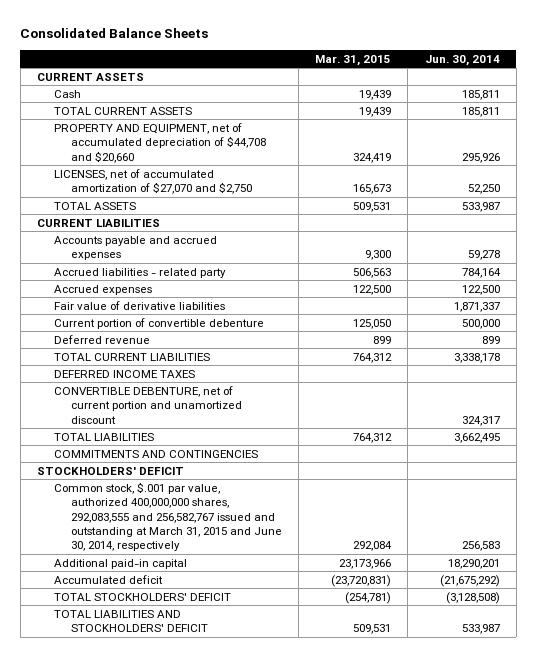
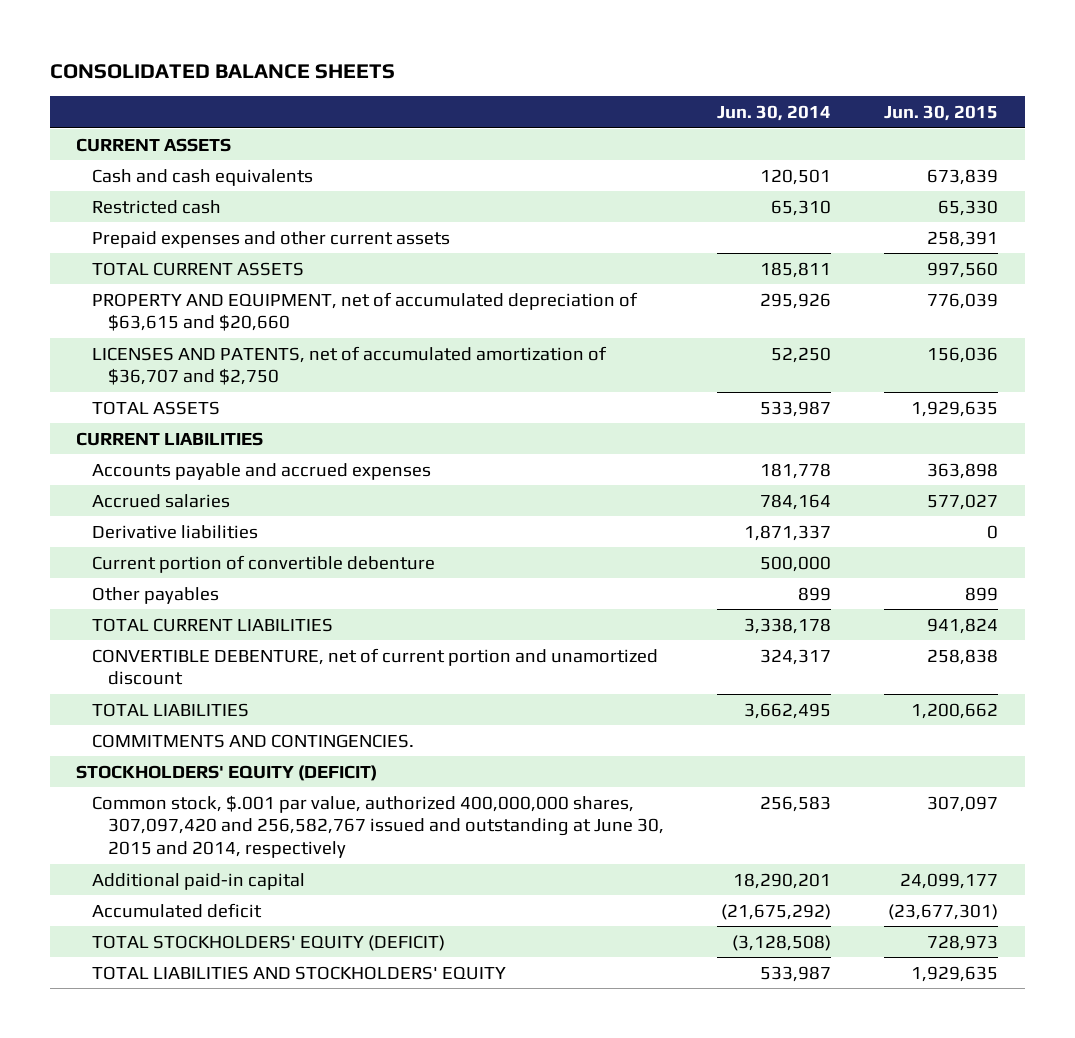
[20,28,209,39] Consolidated Balance Sheets -> [49,64,395,80] CONSOLIDATED BALANCE SHEETS
[315,54,392,66] Mar. 31, 2015 -> none
none -> [884,104,999,121] Jun. 30, 2015
[54,89,82,98] Cash -> [92,168,314,186] Cash and cash equivalents
[461,89,500,100] 185,811 -> [760,168,832,185] 120,501
none -> [92,199,222,214] Restricted cash
none -> [92,230,451,248] Prepaid expenses and other current assets
[54,122,267,163] PROPERTY AND EQUIPMENT, net of accumulated depreciation of $44,708 and $20,660 -> [92,291,639,332] PROPERTY AND EQUIPMENT, net of accumulated depreciation of $63,615 and $20,660
[54,168,253,195] LICENSES, net of accumulated amortization of $27,070 and $2,750 -> [92,345,608,386] LICENSES AND PATENTS, net of accumulated amortization of $36,707 and $2,750
[54,284,153,295] Accrued expenses -> none
[467,250,500,261] 59,278 -> [760,462,832,479] 181,778
[54,267,227,278] Accrued liabilities - related party -> [92,493,231,508] Accrued salaries
[54,300,226,310] Fair value of derivative liabilities -> [92,524,259,539] Derivative liabilities
[54,334,151,344] Deferred revenue -> [92,586,220,604] Other payables
[54,369,196,378] DEFERRED INCOME TAXES -> none
[54,449,259,458] COMMITMENTS AND CONTINGENCIES -> [92,733,415,748] COMMITMENTS AND CONTINGENCIES.
[36,466,184,475] STOCKHOLDERS' DEFICIT -> [76,764,378,781] STOCKHOLDERS' EQUITY (DEFICIT)
[54,481,283,552] Common stock, $.001 par value, authorized 400,000,000 shares, 292,083,555 and 256,582,767 issued and outstanding at March 31, 2015 and June 30, 2014, respectively -> [92,794,664,859] Common stock, $.001 par value, authorized 400,000,000 shares, 307,097,420 and 256,582,767 issued and outstanding at June 30, 2015 and 2014, respectively
[54,592,232,601] TOTAL STOCKHOLDERS' DEFICIT -> [92,934,446,951] TOTAL STOCKHOLDERS' EQUITY (DEFICIT)
[54,609,209,633] TOTAL LIABILITIES AND STOCKHOLDERS' DEFICIT -> [92,965,507,980] TOTAL LIABILITIES AND STOCKHOLDERS' EQUITY

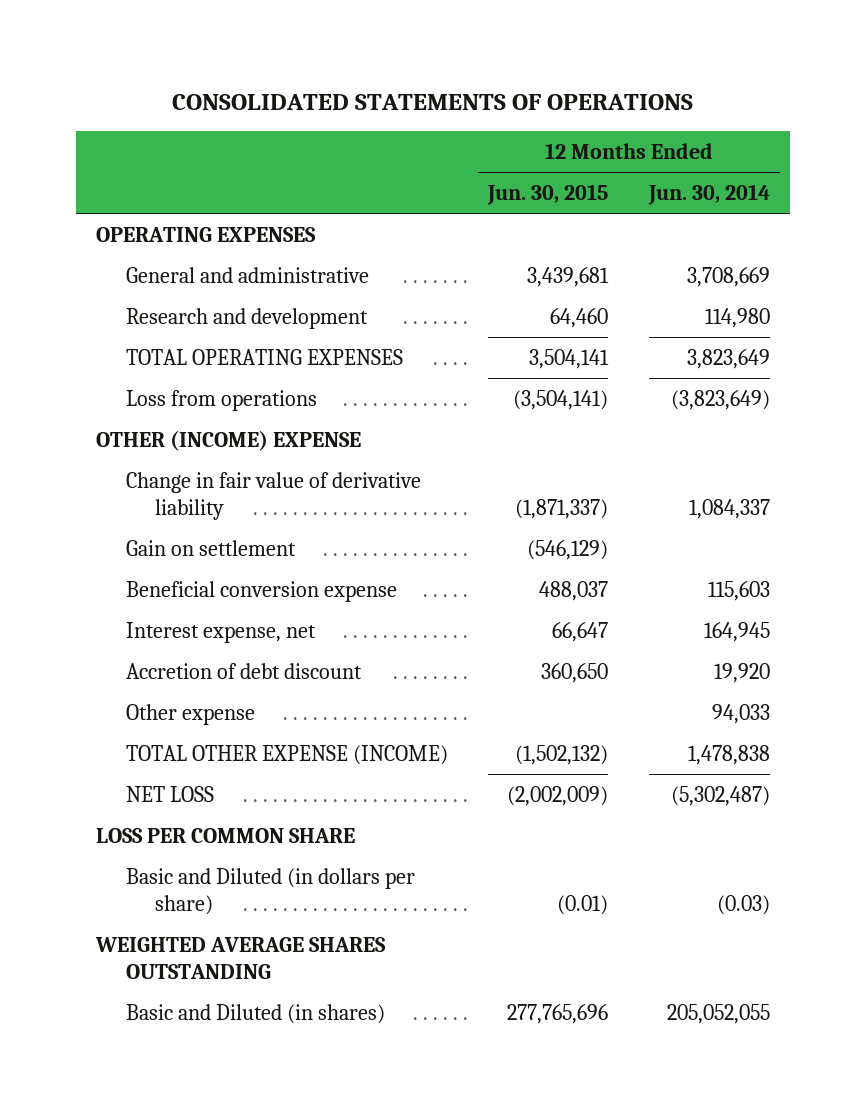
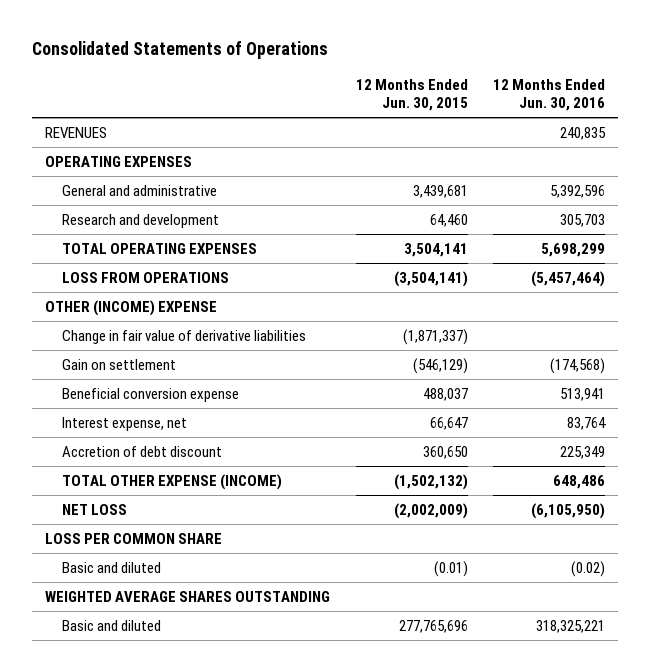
[171,93,693,110] CONSOLIDATED STATEMENTS OF OPERATIONS -> [31,41,328,60] Consolidated Statements of Operations
[647,184,770,206] Jun. 30, 2014 -> none
none -> [493,79,606,112] 12 Months Ended Jun. 30, 2016
none -> [44,126,107,138] REVENUES
[125,389,317,411] Loss from operations -> [62,271,230,283] LOSS FROM OPERATIONS
[125,471,421,521] Change in fair value of derivative liability -> [62,329,307,344] Change in fair value of derivative liabilities
[125,703,255,725] Other expense -> none
[125,867,415,916] Basic and Diluted (in dollars per share) -> [62,561,162,573] Basic and diluted
[125,1003,385,1024] Basic and Diluted (in shares) -> [62,619,162,631] Basic and diluted

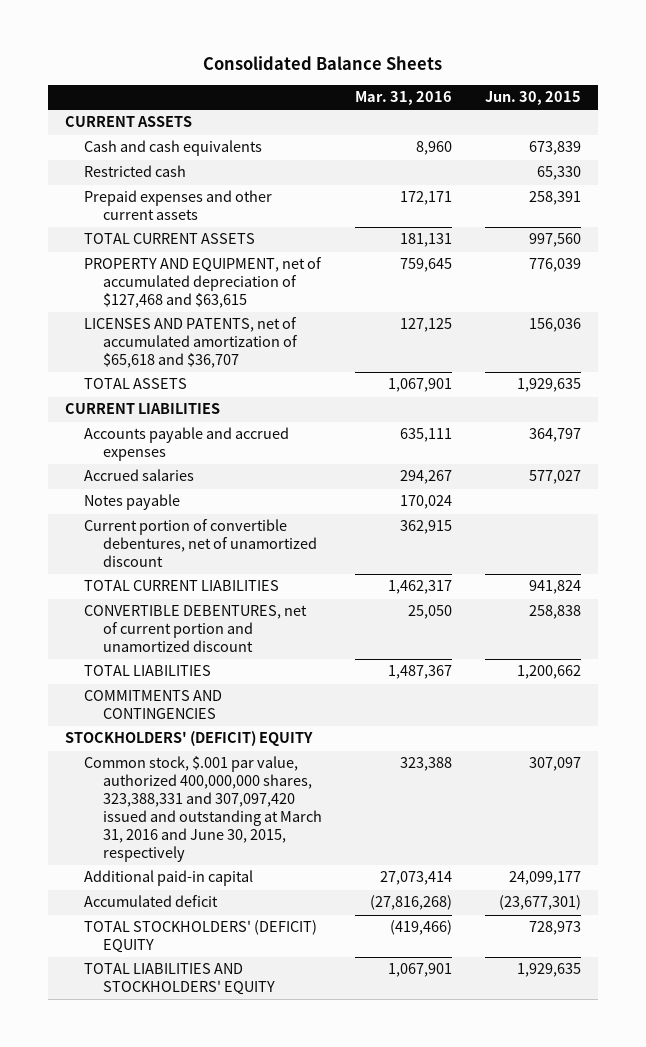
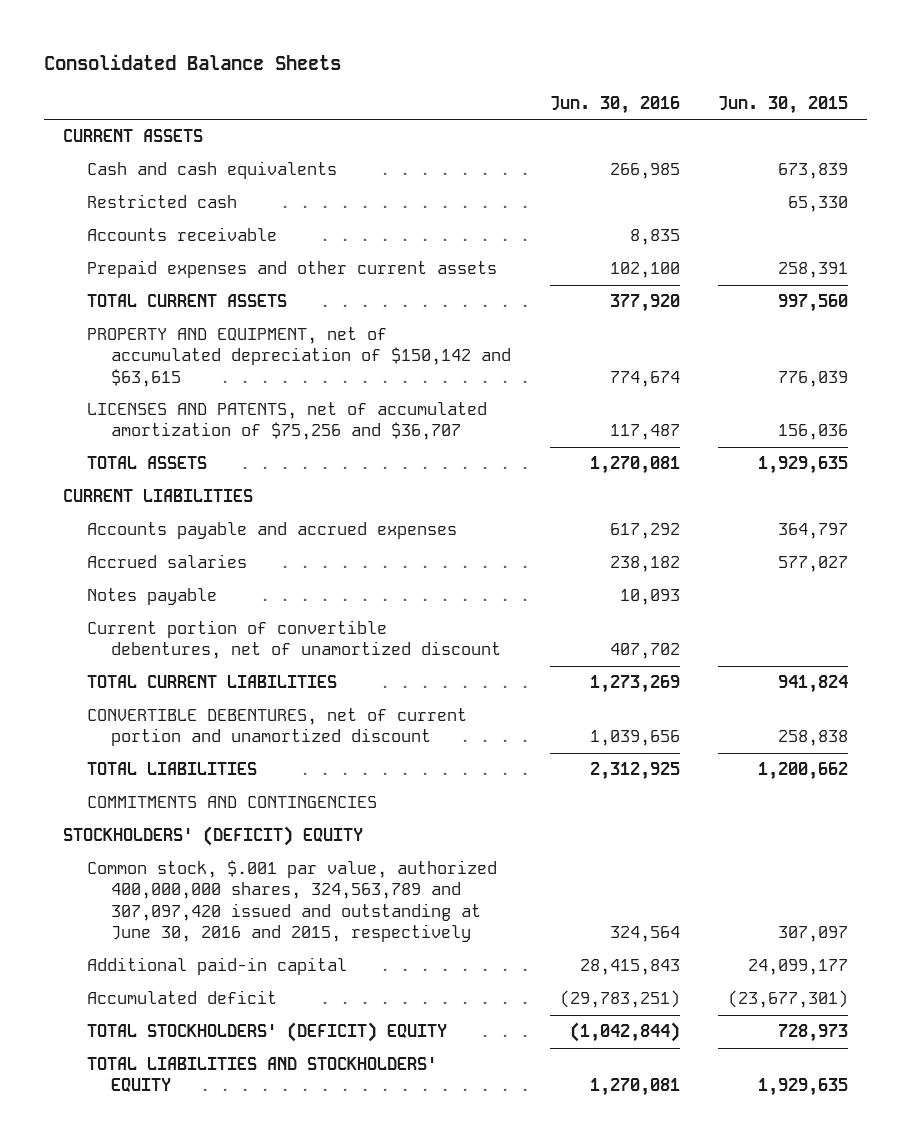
[355,91,453,106] Mar. 31, 2016 -> none
none -> [549,95,680,114] Jun. 30, 2016
none -> [87,227,278,242] Accounts receivable
[83,257,322,309] PROPERTY AND EQUIPMENT, net of accumulated depreciation of $127,468 and $63,615 -> [87,327,512,387] PROPERTY AND EQUIPMENT, net of accumulated depreciation of $150,142 and $63,615
[83,317,298,369] LICENSES AND PATENTS, net of accumulated amortization of $65,618 and $36,707 -> [87,402,488,441] LICENSES AND PATENTS, net of accumulated amortization of $75,256 and $36,707
[83,756,322,862] Common stock, $.001 par value, authorized 400,000,000 shares, 323,388,331 and 307,097,420 issued and outstanding at March 31, 2016 and June 30, 2015, respectively -> [87,860,498,942] Common stock, $.001 par value, authorized 400,000,000 shares, 324,563,789 and 307,097,420 issued and outstanding at June 30, 2016 and 2015, respectively

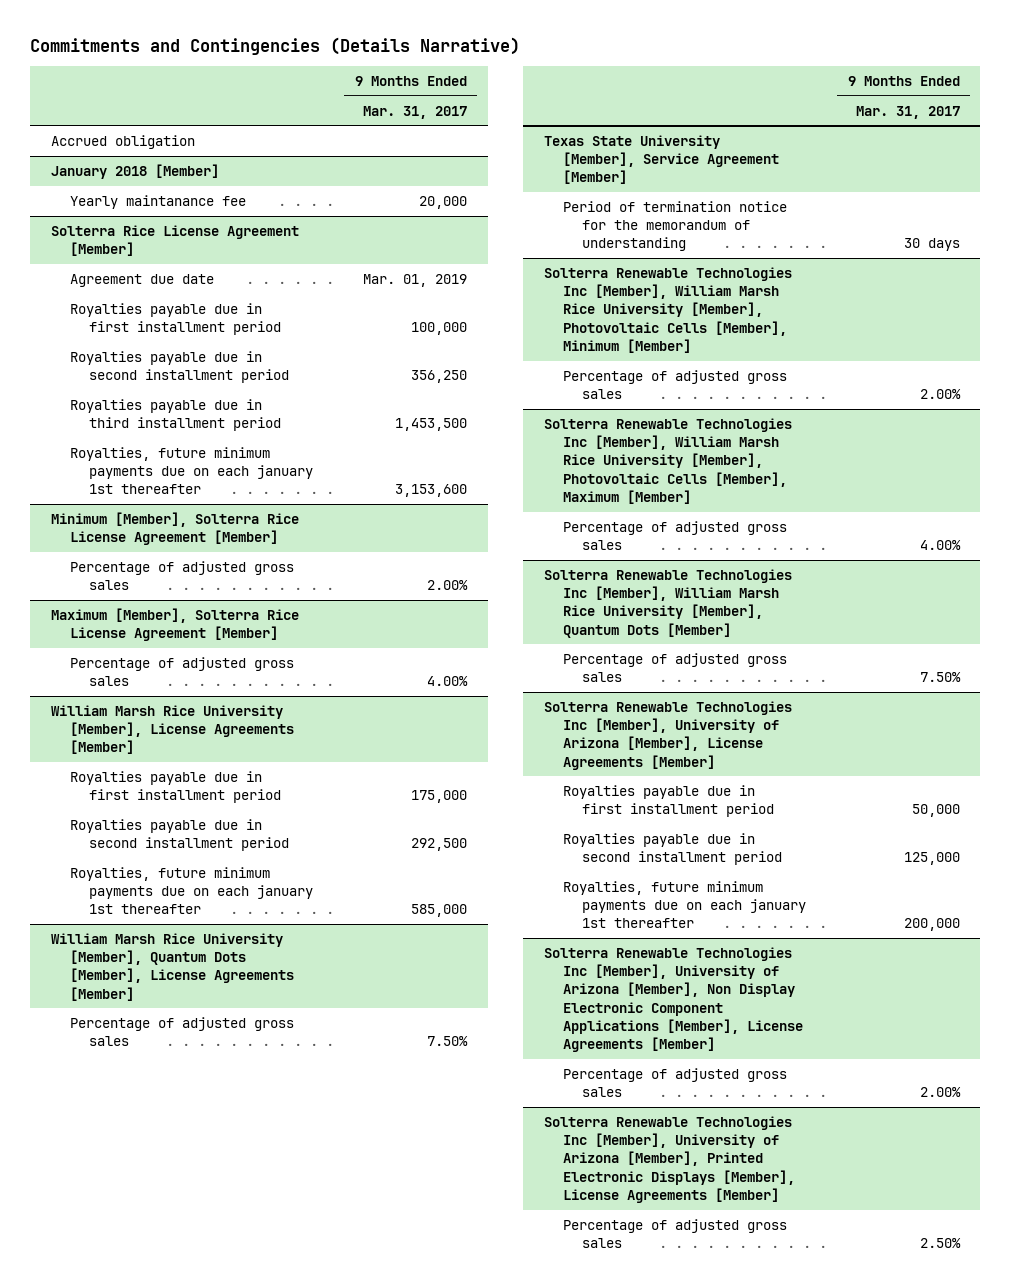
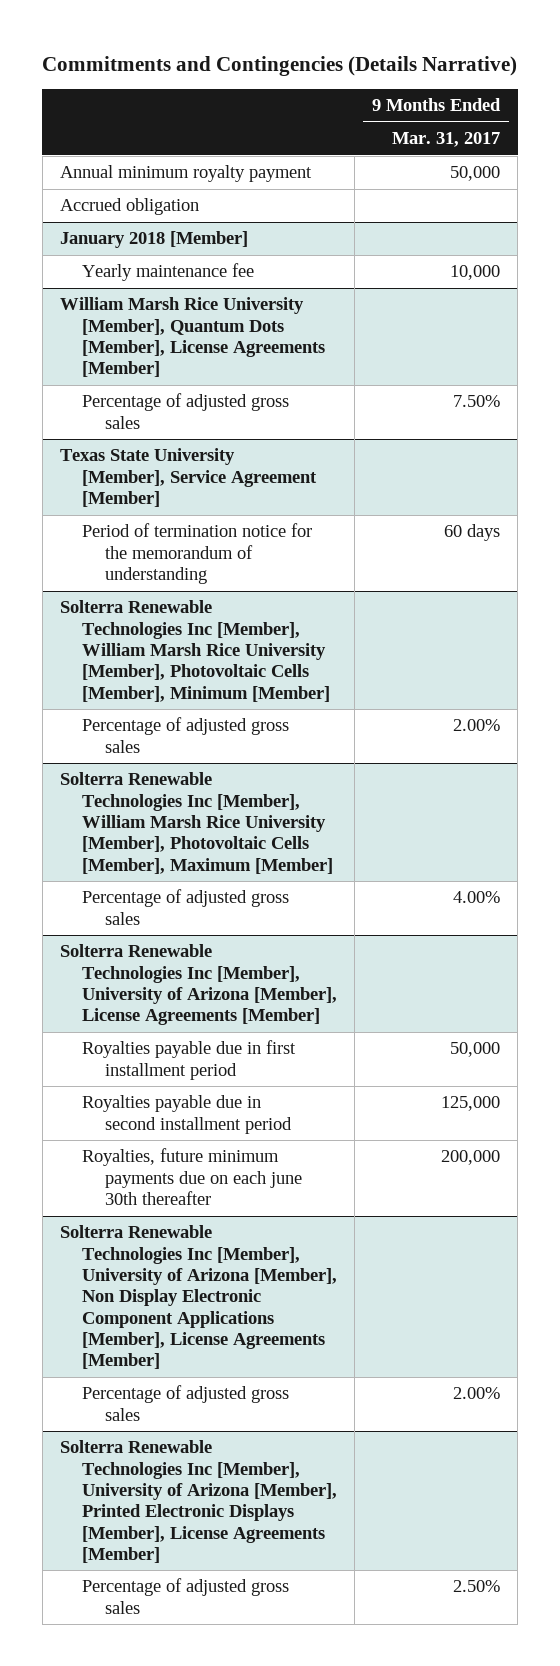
none -> [59,165,312,183] Annual minimum royalty payment
[50,224,299,257] Solterra Rice License Agreement [Member] -> none
[70,273,215,287] Agreement due date -> none
[70,302,282,336] Royalties payable due in first installment period -> none
[70,350,290,384] Royalties payable due in second installment period -> none
[70,398,282,432] Royalties payable due in third installment period -> none
[70,446,314,495] Royalties, future minimum payments due on each january 1st thereafter -> none
[50,511,299,546] Minimum [Member], Solterra Rice License Agreement [Member] -> none
[70,560,295,591] Percentage of adjusted gross sales -> none
[50,607,299,642] Maximum [Member], Solterra Rice License Agreement [Member] -> none
[70,656,295,687] Percentage of adjusted gross sales -> none
[50,704,295,755] William Marsh Rice University [Member], License Agreements [Member] -> none
[70,770,282,804] Royalties payable due in first installment period -> none
[70,818,290,852] Royalties payable due in second installment period -> none
[70,866,314,915] Royalties, future minimum payments due on each january 1st thereafter -> none
[70,194,247,209] Yearly maintanance fee -> [82,263,255,282] Yearly maintenance fee
[418,195,467,209] 20,000 -> [450,265,501,281] 10,000
[903,238,960,252] 30 days -> [444,524,501,542] 60 days
[543,568,792,638] Solterra Renewable Technologies Inc [Member], William Marsh Rice University [Member], Quantum Dots [Member] -> none
[562,652,787,683] Percentage of adjusted gross sales -> none
[562,880,807,929] Royalties, future minimum payments due on each january 1st thereafter -> [82,1148,302,1206] Royalties, future minimum payments due on each june 30th thereafter

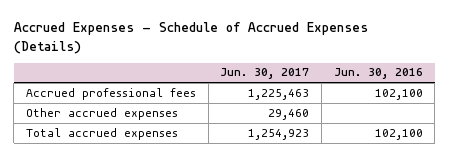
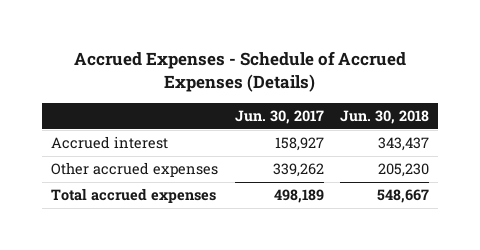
[333,68,423,80] Jun. 30, 2016 -> none
none -> [340,110,430,125] Jun. 30, 2018
[26,87,197,100] Accrued professional fees -> none
none -> [50,136,168,150] Accrued interest
[268,108,310,120] 29,460 -> [272,163,324,178] 339,262
[248,128,310,140] 1,254,923 -> [273,189,324,204] 498,189

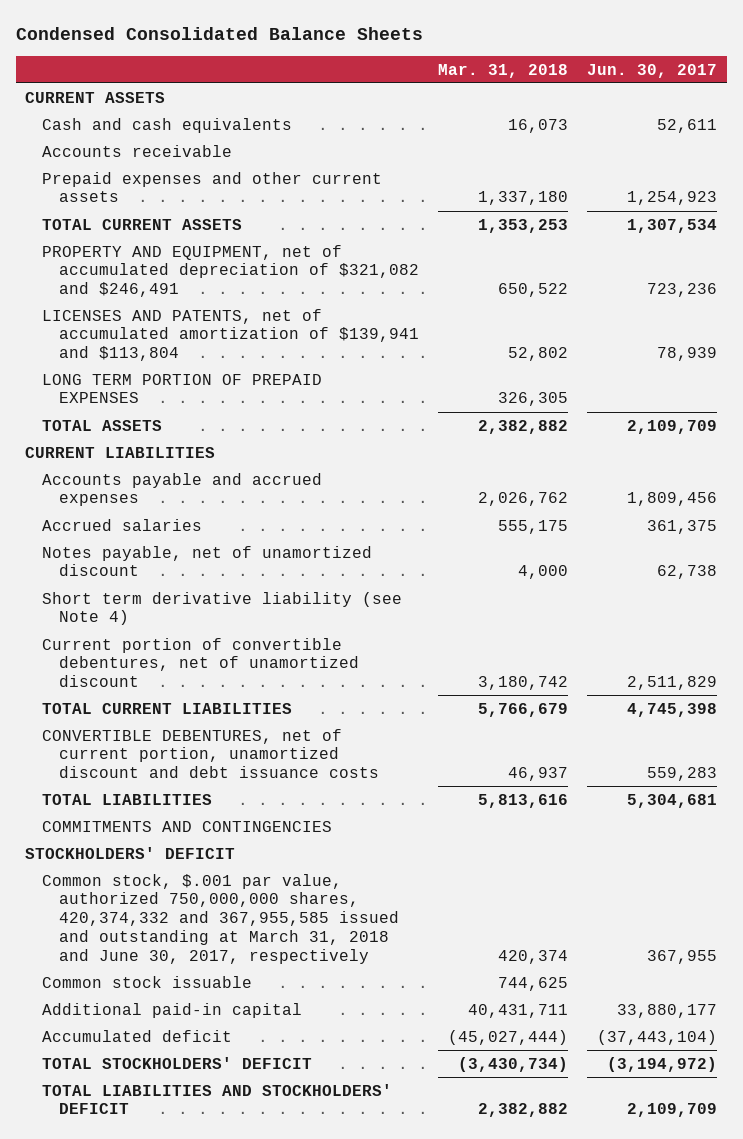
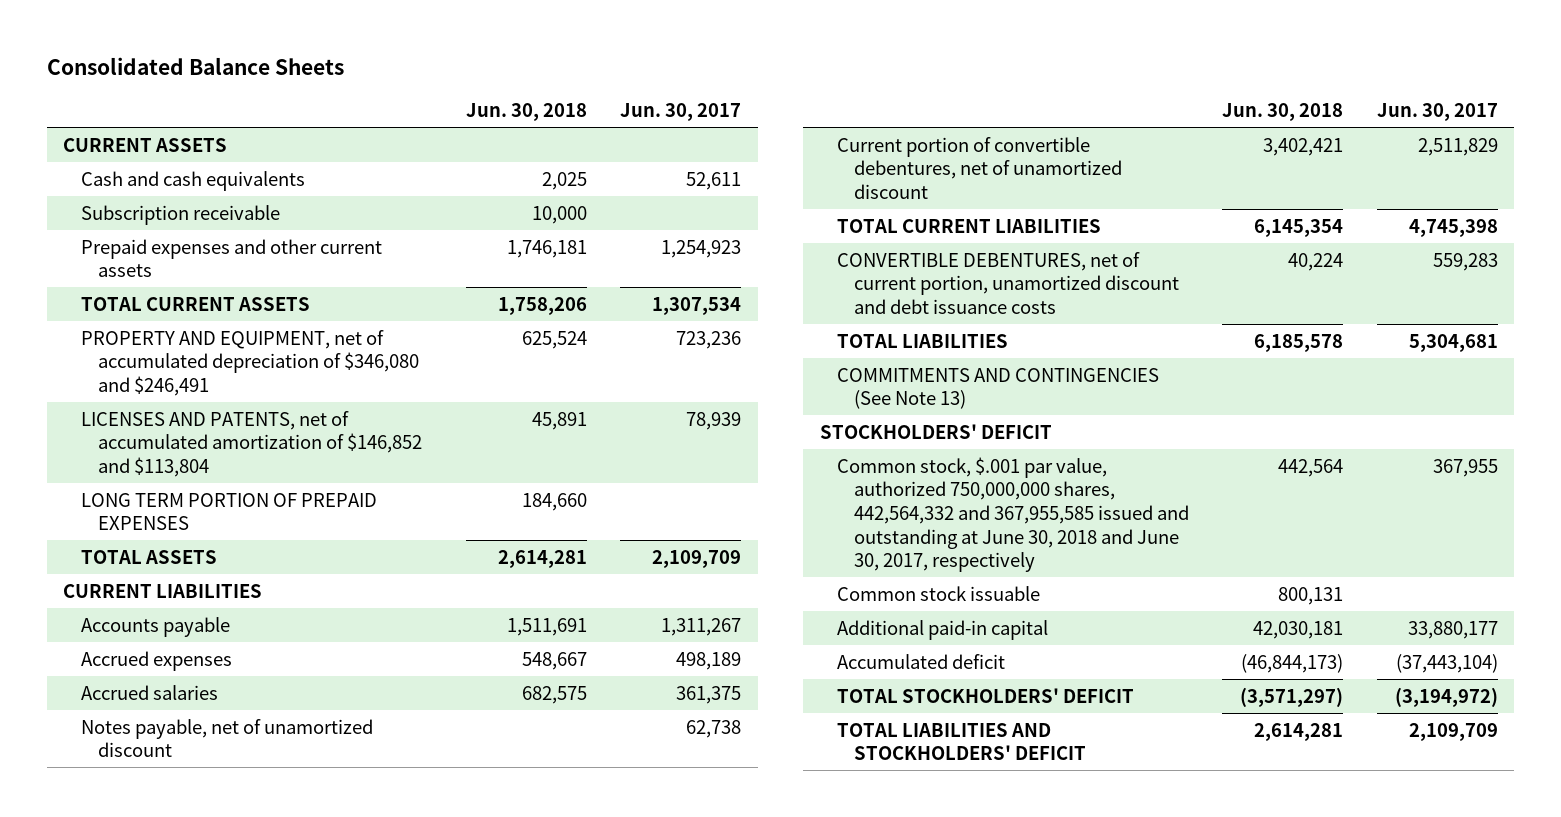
[15,27,423,41] Condensed Consolidated Balance Sheets -> [46,57,344,76] Consolidated Balance Sheets
[438,63,569,78] Mar. 31, 2018 -> none
none -> [465,102,587,121] Jun. 30, 2018
[42,144,233,157] Accounts receivable -> none
none -> [80,204,280,225] Subscription receivable
[42,244,419,298] PROPERTY AND EQUIPMENT, net of accumulated depreciation of $321,082 and $246,491 -> [80,329,419,396] PROPERTY AND EQUIPMENT, net of accumulated depreciation of $346,080 and $246,491
[42,308,419,362] LICENSES AND PATENTS, net of accumulated amortization of $139,941 and $113,804 -> [80,410,422,477] LICENSES AND PATENTS, net of accumulated amortization of $146,852 and $113,804
[42,472,323,507] Accounts payable and accrued expenses -> none
none -> [80,616,230,637] Accounts payable
none -> [80,650,232,671] Accrued expenses
[42,591,403,626] Short term derivative liability (see Note 4) -> none
[42,820,333,832] COMMITMENTS AND CONTINGENCIES -> [837,367,1160,410] COMMITMENTS AND CONTINGENCIES (See Note 13)
[42,873,399,964] Common stock, $.001 par value, authorized 750,000,000 shares, 420,374,332 and 367,955,585 issued and outstanding at March 31, 2018 and June 30, 2017, respectively -> [837,456,1190,573] Common stock, $.001 par value, authorized 750,000,000 shares, 442,564,332 and 367,955,585 issued and outstanding at June 30, 2018 and June 30, 2017, respectively

